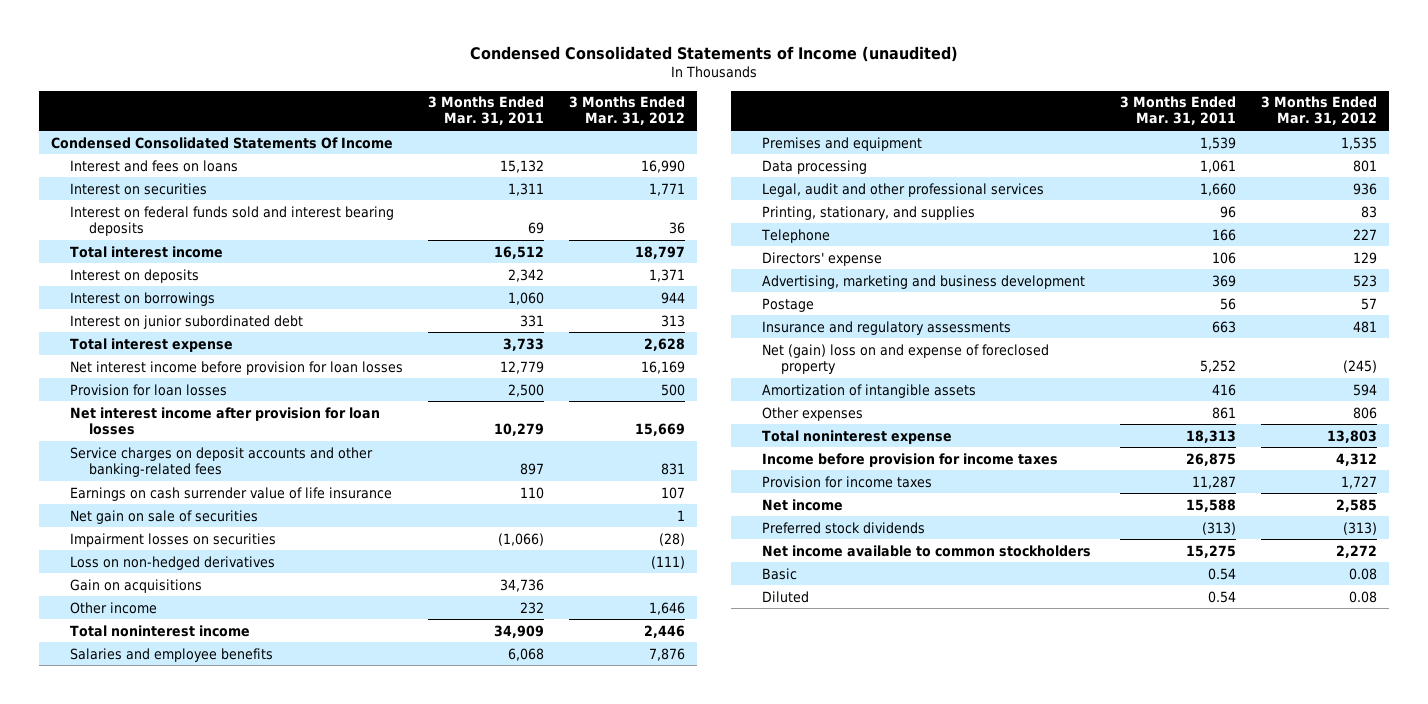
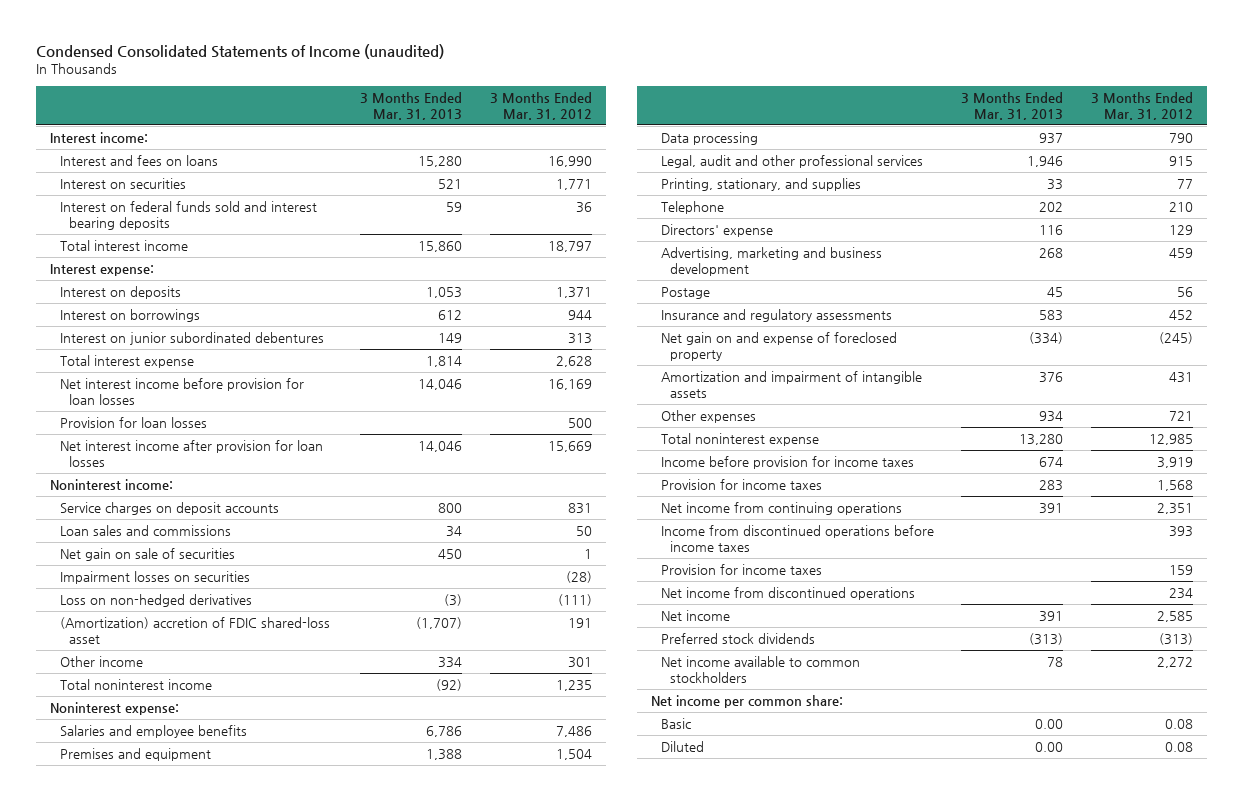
[427,96,544,126] 3 Months Ended Mar. 31, 2011 -> none
none -> [360,91,463,121] 3 Months Ended Mar. 31, 2013
[50,136,393,149] Condensed Consolidated Statements Of Income -> none
none -> [50,131,149,143] Interest income:
none -> [50,263,155,276] Interest expense:
[70,314,304,329] Interest on junior subordinated debt -> [59,331,324,345] Interest on junior subordinated debentures
[70,486,393,501] Earnings on cash surrender value of life insurance -> none
none -> [50,478,174,490] Noninterest income:
[70,446,374,477] Service charges on deposit accounts and other banking-related fees -> [59,501,279,515] Service charges on deposit accounts
none -> [59,524,231,536] Loan sales and commissions
[70,578,203,593] Gain on acquisitions -> none
none -> [59,616,330,644] (Amortization) accretion of FDIC shared-loss asset
[648,601,685,615] 1,646 -> [567,656,592,668] 301
[643,624,685,638] 2,446 -> [555,679,592,691] 1,235
none -> [50,701,180,715] Noninterest expense:
[648,647,685,661] 7,876 -> [555,725,592,737] 7,486
[1340,136,1377,150] 1,535 -> [555,748,592,760] 1,504
[1352,159,1377,172] 801 -> [1168,132,1193,143] 790
[1352,182,1377,195] 936 -> [1168,155,1193,166] 915
[1360,205,1377,218] 83 -> [1176,178,1193,189] 77
[1352,228,1377,240] 227 -> [1168,201,1193,212] 210
[1352,274,1377,287] 523 -> [1168,247,1193,258] 459
[1360,297,1377,310] 57 -> [1176,286,1193,297] 56
[1352,320,1377,333] 481 -> [1168,309,1193,320] 452
[762,343,1050,374] Net (gain) loss on and expense of foreclosed property -> [660,331,897,361] Net gain on and expense of foreclosed property
[762,383,977,398] Amortization of intangible assets -> [660,370,922,398] Amortization and impairment of intangible assets
[1352,383,1377,396] 594 -> [1168,371,1193,383] 431
[1352,406,1377,419] 806 -> [1168,410,1193,421] 721
[1326,429,1377,443] 13,803 -> [1148,433,1193,445] 12,985
[1335,452,1377,466] 4,312 -> [1156,456,1193,468] 3,919
[1340,475,1377,489] 1,727 -> [1156,479,1193,491] 1,568
none -> [660,501,902,515] Net income from continuing operations
none -> [660,524,934,552] Income from discontinued operations before income taxes
none -> [660,563,822,575] Provision for income taxes
none -> [660,586,915,600] Net income from discontinued operations
none -> [651,694,844,708] Net income per common share:

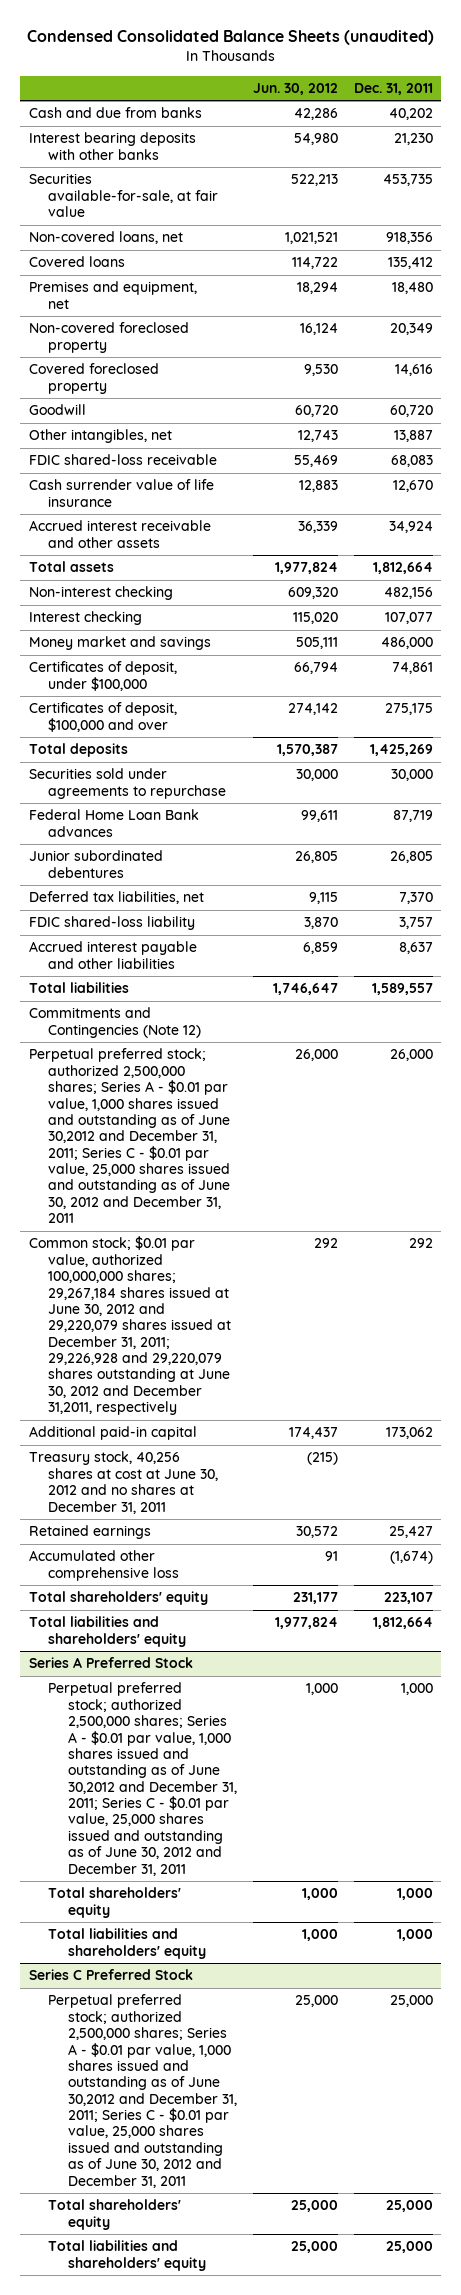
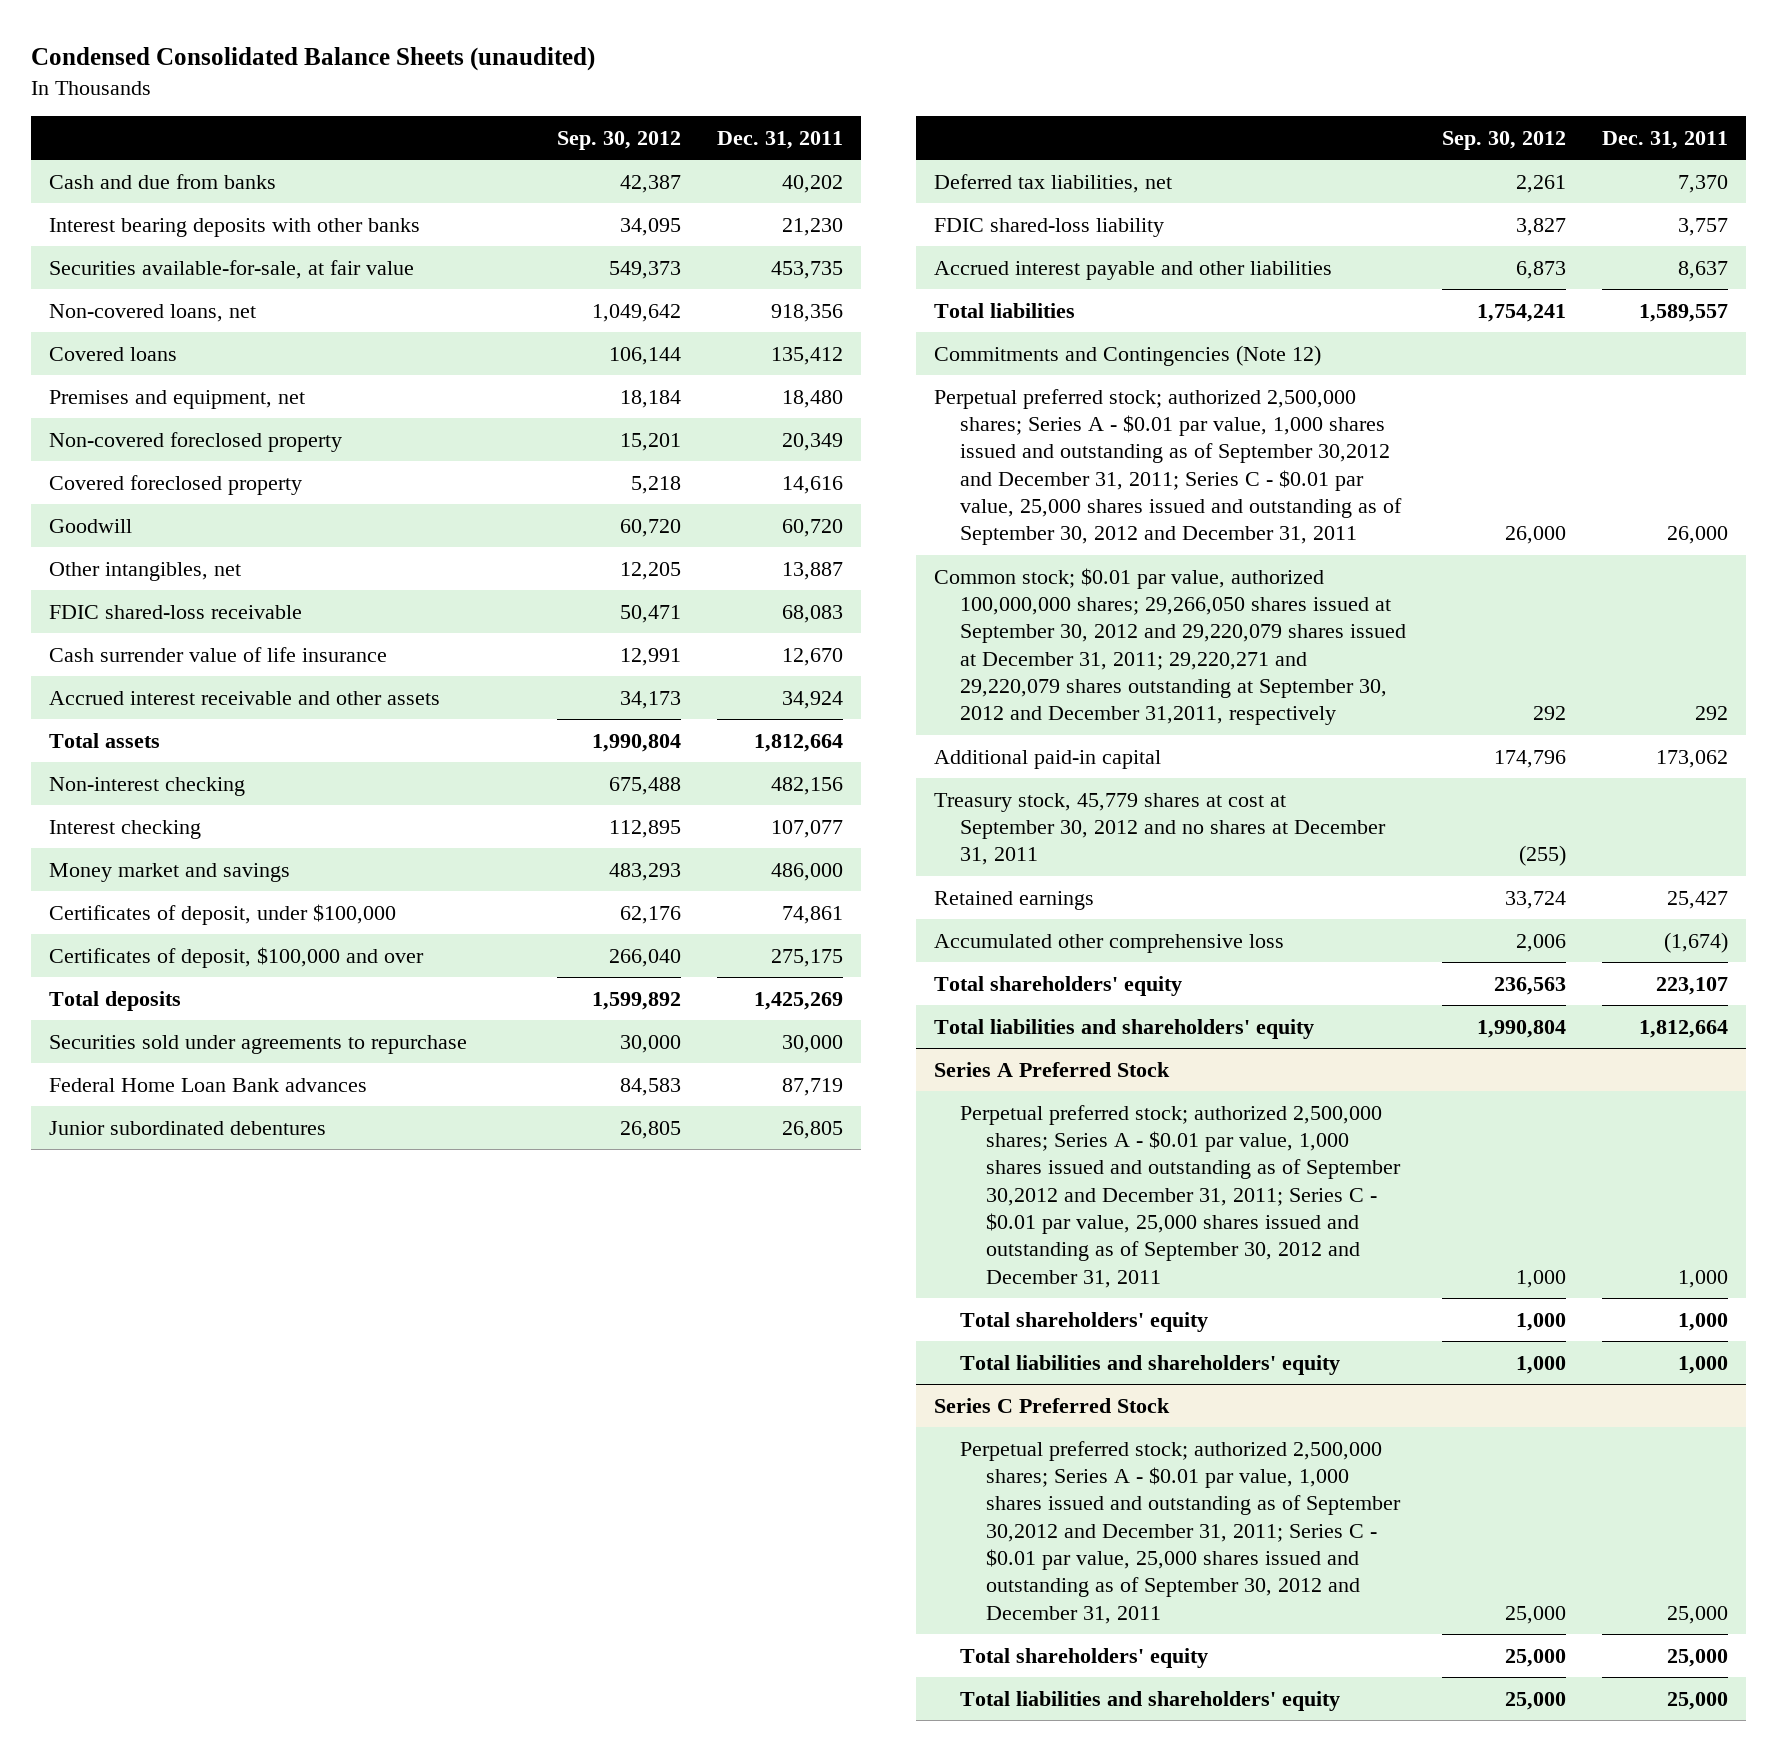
[252,83,338,96] Jun. 30, 2012 -> none
none -> [556,131,681,151] Sep. 30, 2012
[28,1048,231,1224] Perpetual preferred stock; authorized 2,500,000 shares; Series A - $0.01 par value, 1,000 shares issued and outstanding as of June 30,2012 and December 31, 2011; Series C - $0.01 par value, 25,000 shares issued and outstanding as of June 30, 2012 and December 31, 2011 -> [933,388,1402,546] Perpetual preferred stock; authorized 2,500,000 shares; Series A - $0.01 par value, 1,000 shares issued and outstanding as of September 30,2012 and December 31, 2011; Series C - $0.01 par value, 25,000 shares issued and outstanding as of September 30, 2012 and December 31, 2011
[28,1236,232,1416] Common stock; $0.01 par value, authorized 100,000,000 shares; 29,267,184 shares issued at June 30, 2012 and 29,220,079 shares issued at December 31, 2011; 29,226,928 and 29,220,079 shares outstanding at June 30, 2012 and December 31,2011, respectively -> [933,567,1406,726] Common stock; $0.01 par value, authorized 100,000,000 shares; 29,266,050 shares issued at September 30, 2012 and 29,220,079 shares issued at December 31, 2011; 29,220,271 and 29,220,079 shares outstanding at September 30, 2012 and December 31,2011, respectively
[28,1451,219,1514] Treasury stock, 40,256 shares at cost at June 30, 2012 and no shares at December 31, 2011 -> [933,792,1386,866] Treasury stock, 45,779 shares at cost at September 30, 2012 and no shares at December 31, 2011
[48,1682,237,1876] Perpetual preferred stock; authorized 2,500,000 shares; Series A - $0.01 par value, 1,000 shares issued and outstanding as of June 30,2012 and December 31, 2011; Series C - $0.01 par value, 25,000 shares issued and outstanding as of June 30, 2012 and December 31, 2011 -> [959,1104,1401,1288] Perpetual preferred stock; authorized 2,500,000 shares; Series A - $0.01 par value, 1,000 shares issued and outstanding as of September 30,2012 and December 31, 2011; Series C - $0.01 par value, 25,000 shares issued and outstanding as of September 30, 2012 and December 31, 2011
[48,1994,237,2188] Perpetual preferred stock; authorized 2,500,000 shares; Series A - $0.01 par value, 1,000 shares issued and outstanding as of June 30,2012 and December 31, 2011; Series C - $0.01 par value, 25,000 shares issued and outstanding as of June 30, 2012 and December 31, 2011 -> [959,1440,1401,1624] Perpetual preferred stock; authorized 2,500,000 shares; Series A - $0.01 par value, 1,000 shares issued and outstanding as of September 30,2012 and December 31, 2011; Series C - $0.01 par value, 25,000 shares issued and outstanding as of September 30, 2012 and December 31, 2011

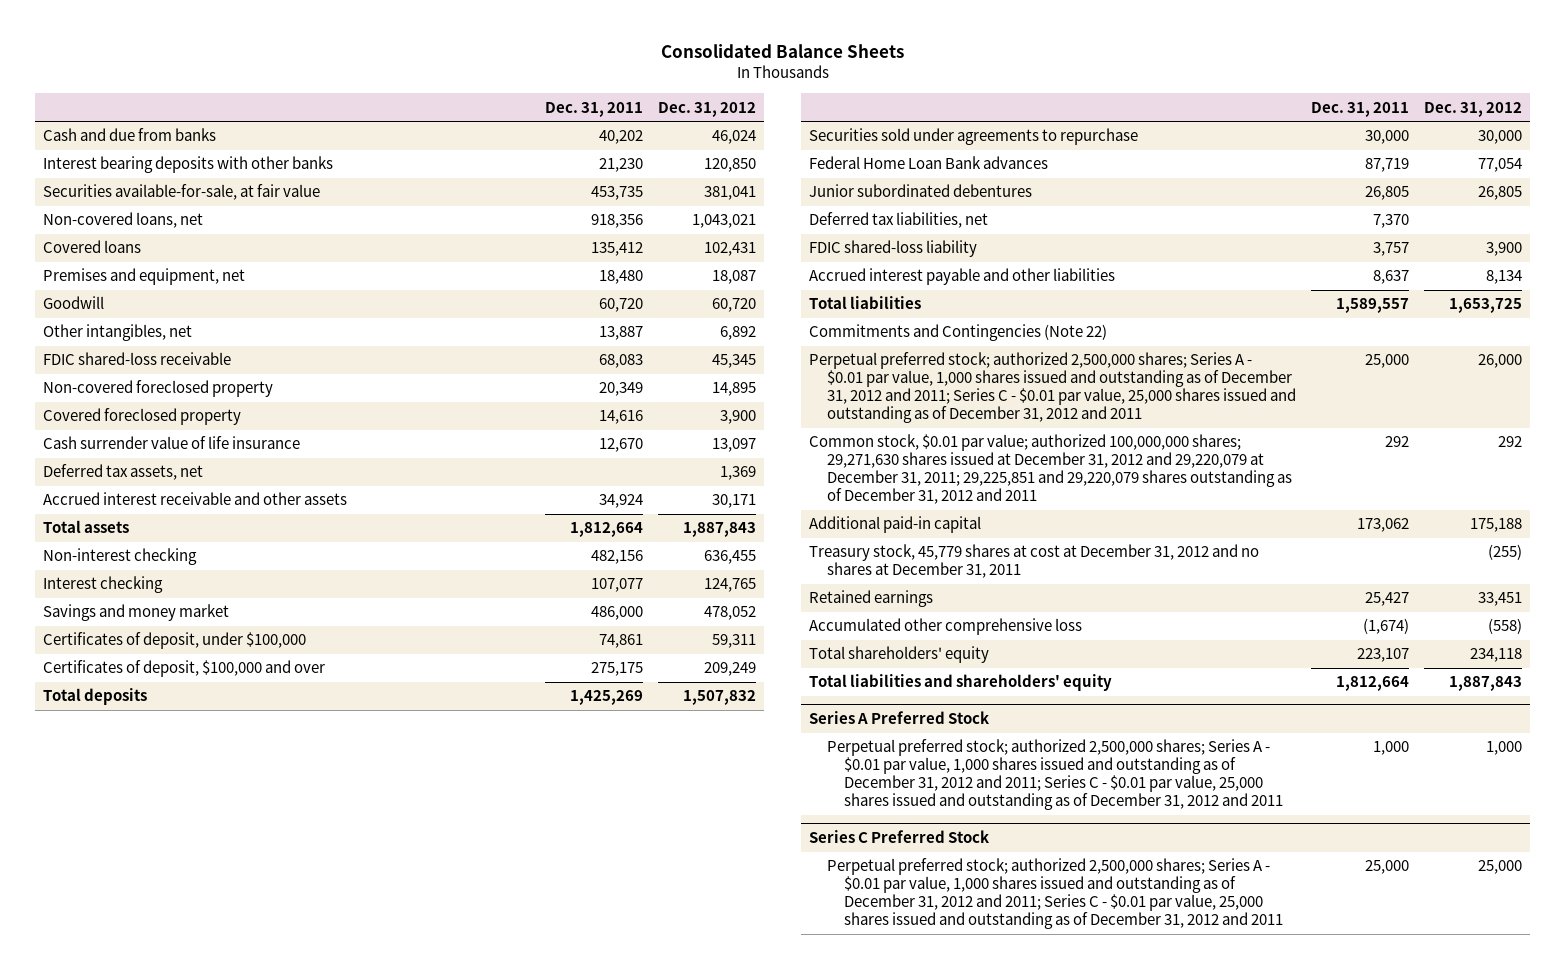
[30,46,595,71] Condensed Consolidated Balance Sheets (unaudited) -> [660,44,904,59] Consolidated Balance Sheets
[556,131,681,151] Sep. 30, 2012 -> none
none -> [658,101,757,117] Dec. 31, 2012
[48,431,342,452] Non-covered foreclosed property -> [42,380,273,398] Non-covered foreclosed property
[48,474,302,495] Covered foreclosed property -> [42,408,241,426] Covered foreclosed property
none -> [42,464,203,481] Deferred tax assets, net
[48,862,290,882] Money market and savings -> [42,604,229,622] Savings and money market
[933,344,1321,366] Commitments and Contingencies (Note 12) -> [808,324,1107,342] Commitments and Contingencies (Note 22)
[933,388,1402,546] Perpetual preferred stock; authorized 2,500,000 shares; Series A - $0.01 par value, 1,000 shares issued and outstanding as of September 30,2012 and December 31, 2011; Series C - $0.01 par value, 25,000 shares issued and outstanding as of September 30, 2012 and December 31, 2011 -> [808,352,1296,424] Perpetual preferred stock; authorized 2,500,000 shares; Series A - $0.01 par value, 1,000 shares issued and outstanding as of December 31, 2012 and 2011; Series C - $0.01 par value, 25,000 shares issued and outstanding as of December 31, 2012 and 2011
[1667,526,1729,545] 26,000 -> [1364,354,1409,369] 25,000
[933,567,1406,726] Common stock; $0.01 par value, authorized 100,000,000 shares; 29,266,050 shares issued at September 30, 2012 and 29,220,079 shares issued at December 31, 2011; 29,220,271 and 29,220,079 shares outstanding at September 30, 2012 and December 31,2011, respectively -> [808,434,1292,505] Common stock, $0.01 par value; authorized 100,000,000 shares; 29,271,630 shares issued at December 31, 2012 and 29,220,079 at December 31, 2011; 29,225,851 and 29,220,079 shares outstanding as of December 31, 2012 and 2011
[933,792,1386,866] Treasury stock, 45,779 shares at cost at September 30, 2012 and no shares at December 31, 2011 -> [808,544,1259,579] Treasury stock, 45,779 shares at cost at December 31, 2012 and no shares at December 31, 2011
[959,1311,1208,1332] Total shareholders' equity -> none
[959,1354,1340,1375] Total liabilities and shareholders' equity -> none
[959,1104,1401,1288] Perpetual preferred stock; authorized 2,500,000 shares; Series A - $0.01 par value, 1,000 shares issued and outstanding as of September 30,2012 and December 31, 2011; Series C - $0.01 par value, 25,000 shares issued and outstanding as of September 30, 2012 and December 31, 2011 -> [826,739,1284,811] Perpetual preferred stock; authorized 2,500,000 shares; Series A - $0.01 par value, 1,000 shares issued and outstanding as of December 31, 2012 and 2011; Series C - $0.01 par value, 25,000 shares issued and outstanding as of December 31, 2012 and 2011
[959,1647,1208,1668] Total shareholders' equity -> none
[959,1690,1340,1711] Total liabilities and shareholders' equity -> none
[959,1440,1401,1624] Perpetual preferred stock; authorized 2,500,000 shares; Series A - $0.01 par value, 1,000 shares issued and outstanding as of September 30,2012 and December 31, 2011; Series C - $0.01 par value, 25,000 shares issued and outstanding as of September 30, 2012 and December 31, 2011 -> [826,858,1284,930] Perpetual preferred stock; authorized 2,500,000 shares; Series A - $0.01 par value, 1,000 shares issued and outstanding as of December 31, 2012 and 2011; Series C - $0.01 par value, 25,000 shares issued and outstanding as of December 31, 2012 and 2011

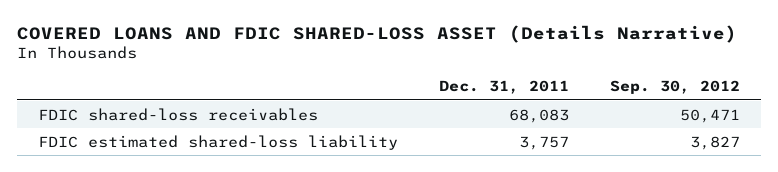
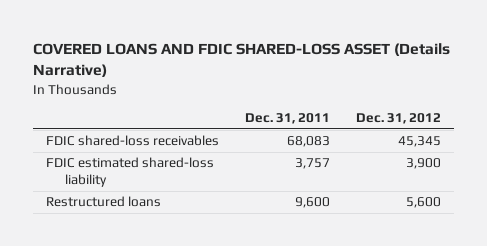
[610,80,741,95] Sep. 30, 2012 -> none
none -> [356,113,442,125] Dec. 31, 2012
none -> [46,196,162,208] Restructured loans

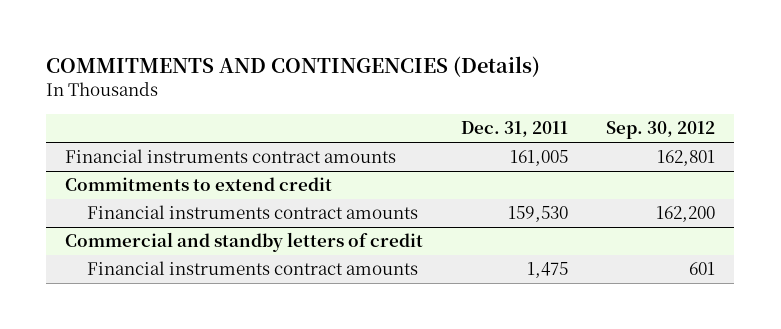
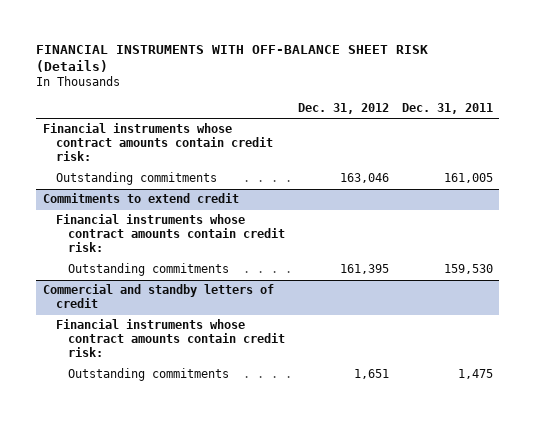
[46,56,541,78] COMMITMENTS AND CONTINGENCIES (Details) -> [36,44,429,73] FINANCIAL INSTRUMENTS WITH OFF-BALANCE SHEET RISK (Details)
[606,121,716,140] Sep. 30, 2012 -> none
none -> [298,103,390,115] Dec. 31, 2012
none -> [42,123,273,162] Financial instruments whose contract amounts contain credit risk:
[65,149,397,164] Financial instruments contract amounts -> [55,172,217,186] Outstanding commitments
none -> [55,214,286,253] Financial instruments whose contract amounts contain credit risk:
[87,205,419,220] Financial instruments contract amounts -> [68,263,230,277] Outstanding commitments
none -> [55,319,286,358] Financial instruments whose contract amounts contain credit risk:
[87,261,419,276] Financial instruments contract amounts -> [68,368,230,382] Outstanding commitments

